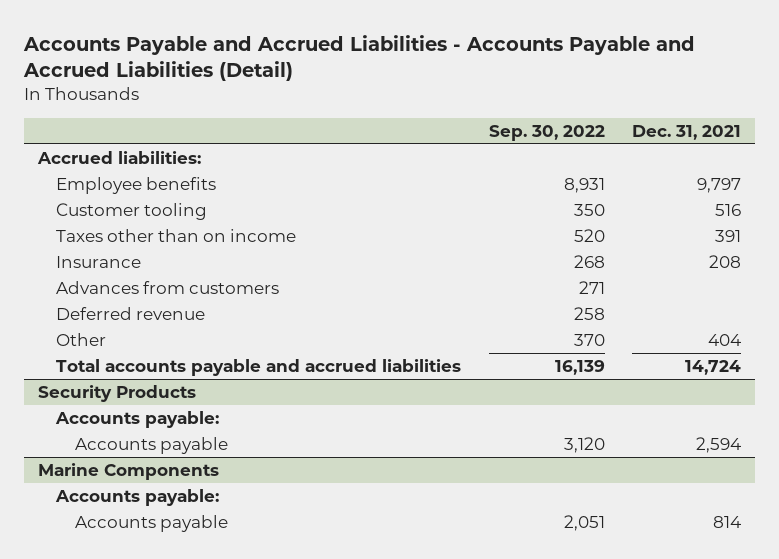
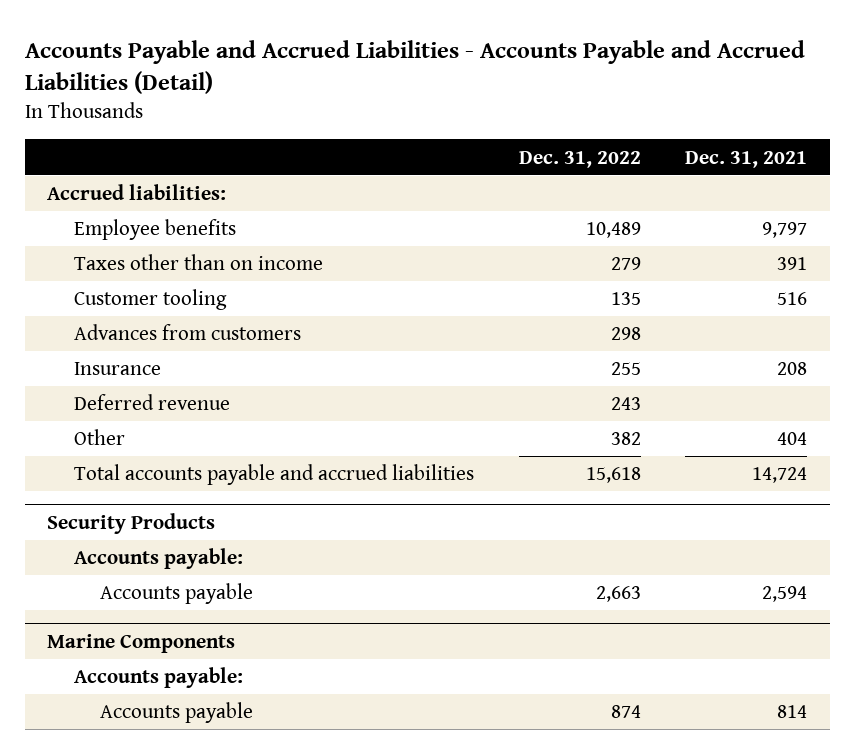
[488,124,605,141] Sep. 30, 2022 -> none
none -> [518,150,641,168] Dec. 31, 2022
[56,203,208,221] Customer tooling -> [73,289,227,311] Customer tooling
[56,256,142,269] Insurance -> [73,362,161,376] Insurance

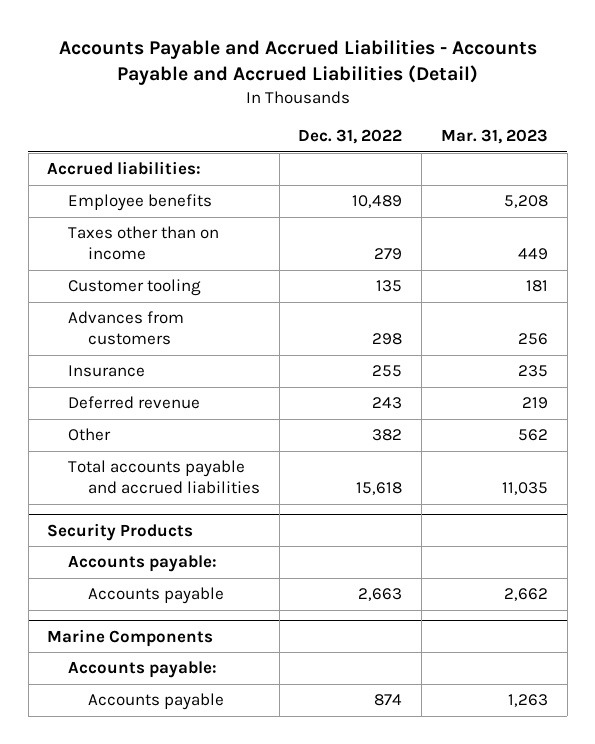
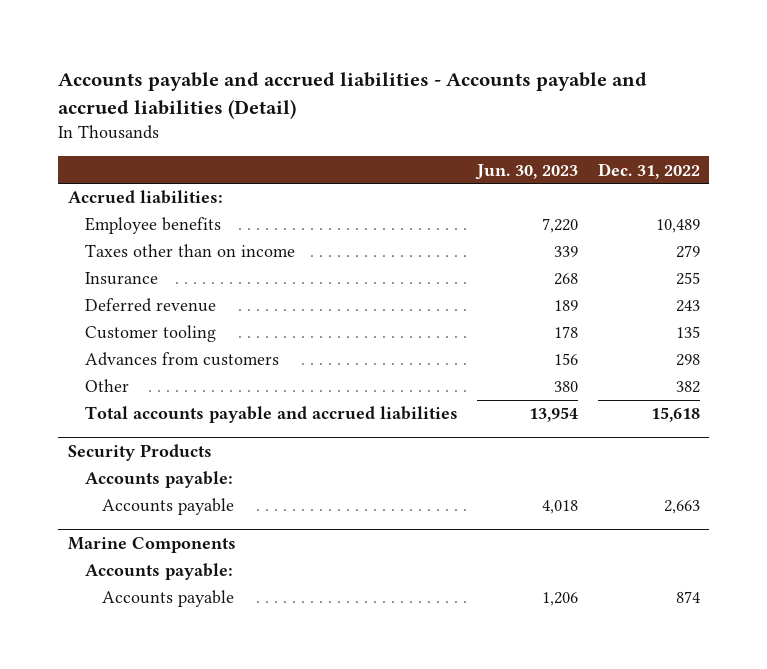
[58,40,537,86] Accounts Payable and Accrued Liabilities - Accounts Payable and Accrued Liabilities (Detail) -> [57,71,647,119] Accounts payable and accrued liabilities - Accounts payable and accrued liabilities (Detail)
[440,129,548,145] Mar. 31, 2023 -> none
none -> [475,163,579,180] Jun. 30, 2023
[67,279,201,297] Customer tooling -> [84,325,216,343] Customer tooling
[67,311,184,346] Advances from customers -> [84,352,279,367] Advances from customers

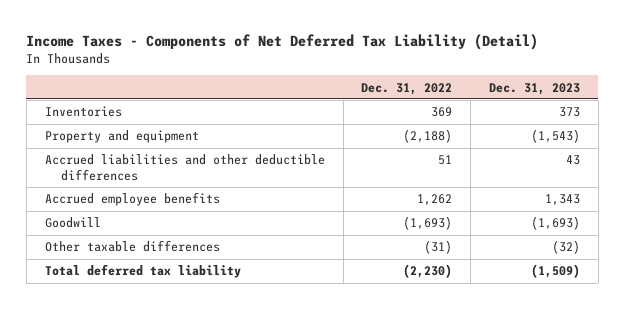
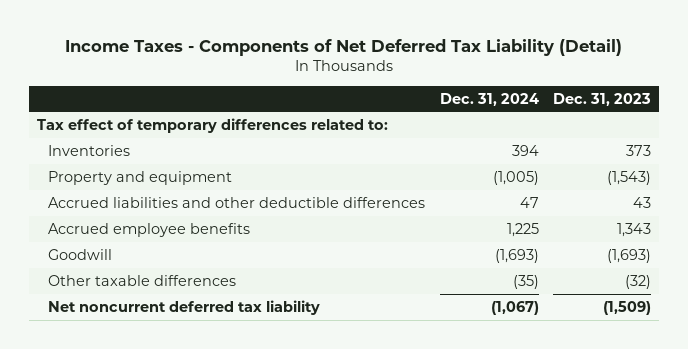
[361,82,453,95] Dec. 31, 2022 -> none
none -> [439,92,539,106] Dec. 31, 2024
none -> [36,117,388,133] Tax effect of temporary differences related to:
[44,264,241,279] Total deferred tax liability -> [47,299,320,315] Net noncurrent deferred tax liability

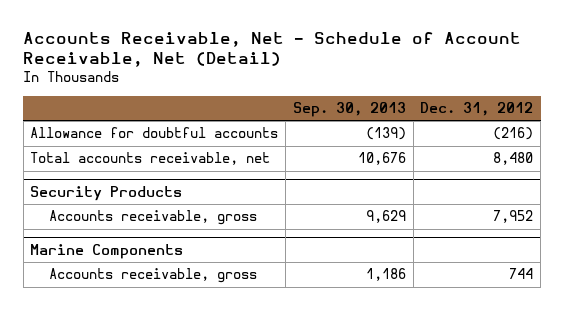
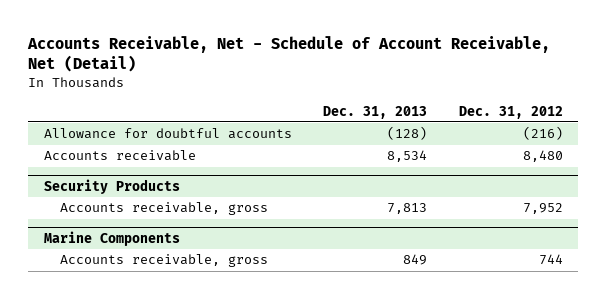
[292,102,406,118] Sep. 30, 2013 -> none
none -> [323,105,428,119] Dec. 31, 2013
[30,152,271,166] Total accounts receivable, net -> [44,150,197,162] Accounts receivable

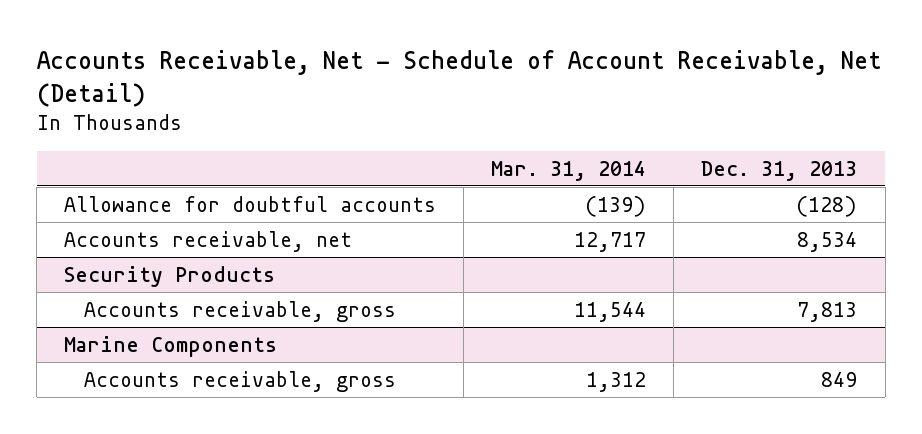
[458,105,563,119] Dec. 31, 2012 -> none
none -> [491,160,647,181] Mar. 31, 2014
[44,150,197,162] Accounts receivable -> [64,230,353,252] Accounts receivable, net

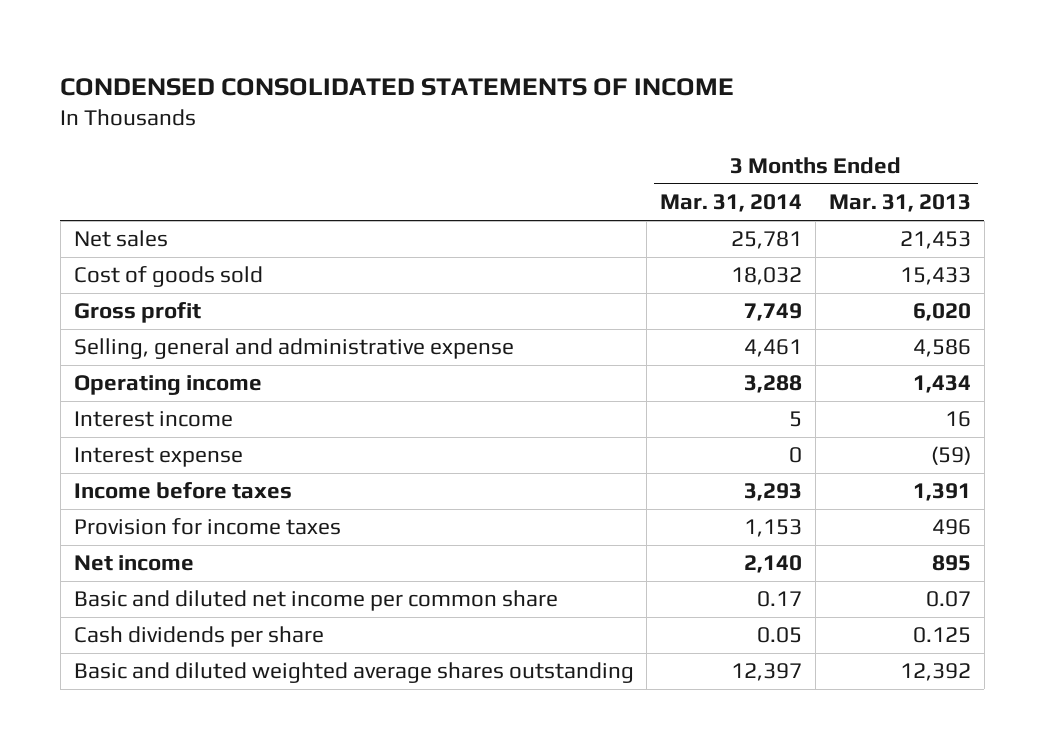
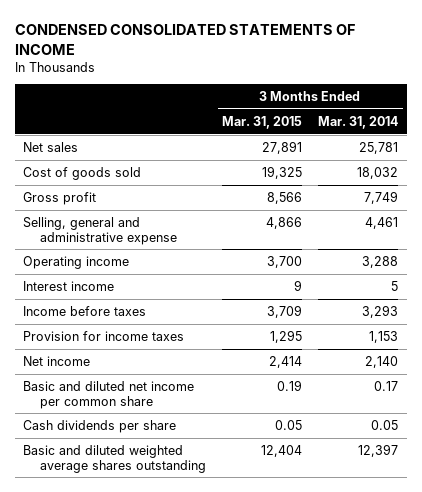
[829,194,972,213] Mar. 31, 2013 -> none
none -> [222,115,303,129] Mar. 31, 2015
[73,447,243,468] Interest expense -> none

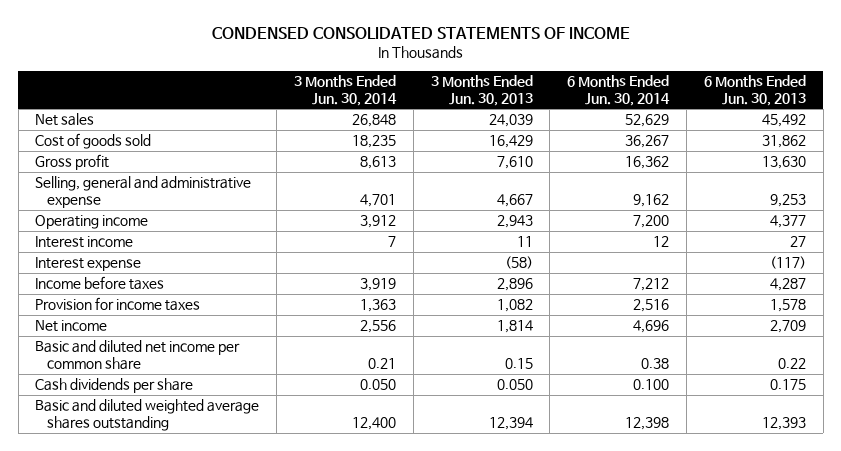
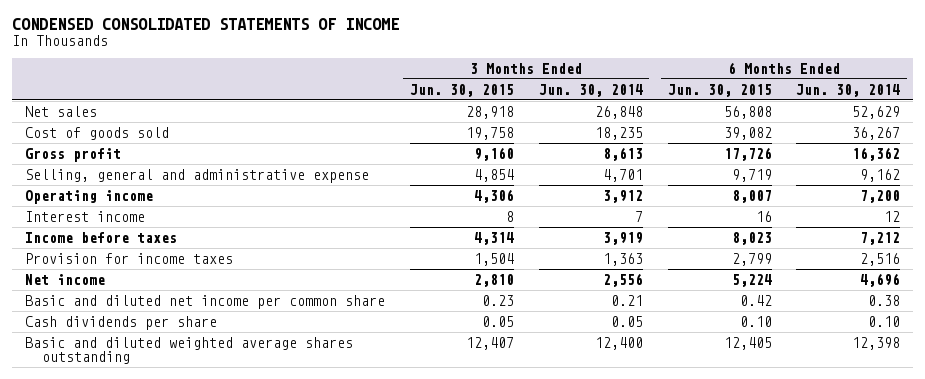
[430,74,533,106] 3 Months Ended Jun. 30, 2013 -> none
[703,74,806,106] 6 Months Ended Jun. 30, 2013 -> none
none -> [409,83,514,97] Jun. 30, 2015
none -> [667,83,772,97] Jun. 30, 2015
[35,257,142,272] Interest expense -> none
[359,379,396,391] 0.050 -> [610,315,643,327] 0.05
[633,379,670,391] 0.100 -> [868,315,901,327] 0.10

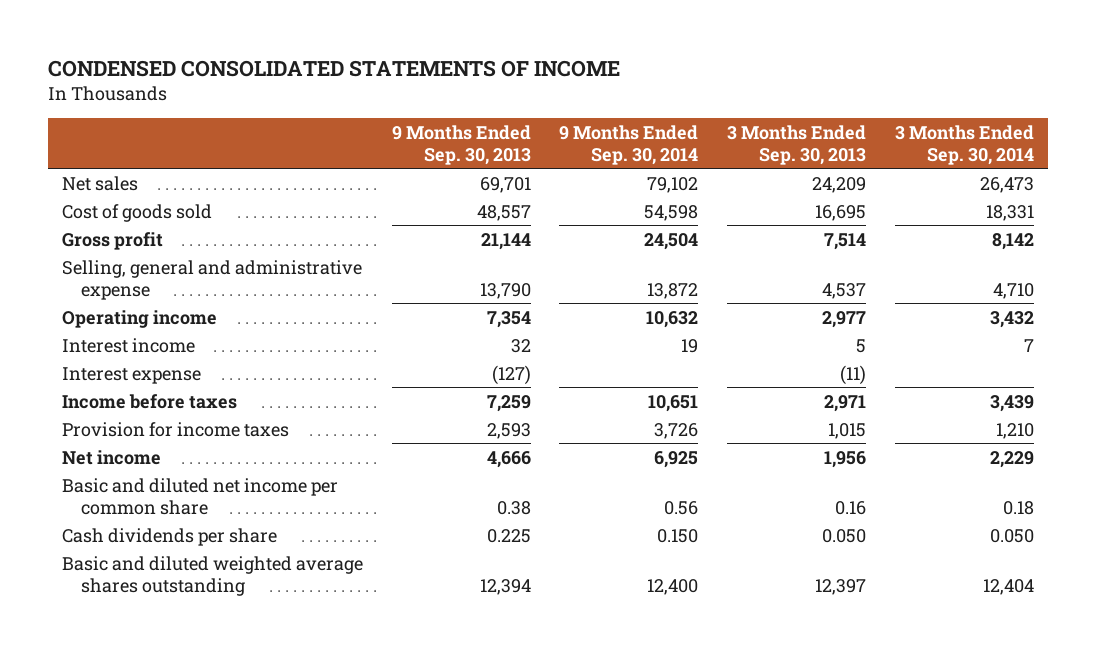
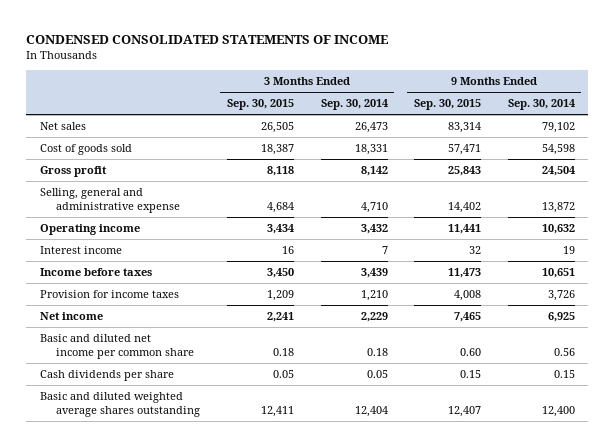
[391,124,531,165] 9 Months Ended Sep. 30, 2013 -> none
[726,124,866,165] 3 Months Ended Sep. 30, 2013 -> none
none -> [226,99,294,111] Sep. 30, 2015
none -> [414,99,482,111] Sep. 30, 2015
[61,366,201,384] Interest expense -> none
[657,528,699,543] 0.150 -> [553,370,575,379] 0.15
[989,528,1034,543] 0.050 -> [366,370,388,379] 0.05

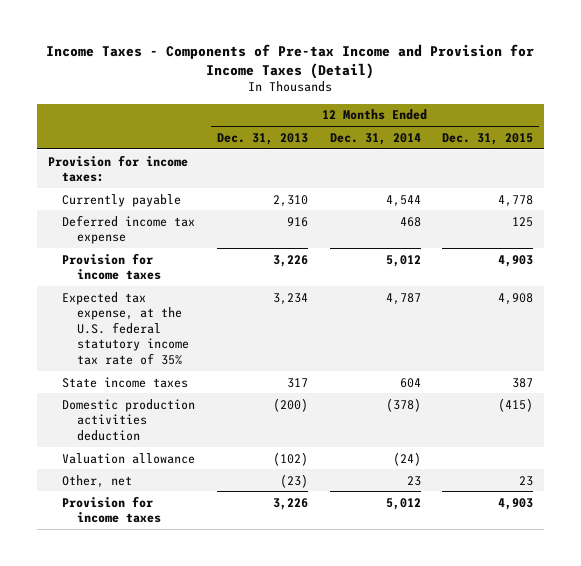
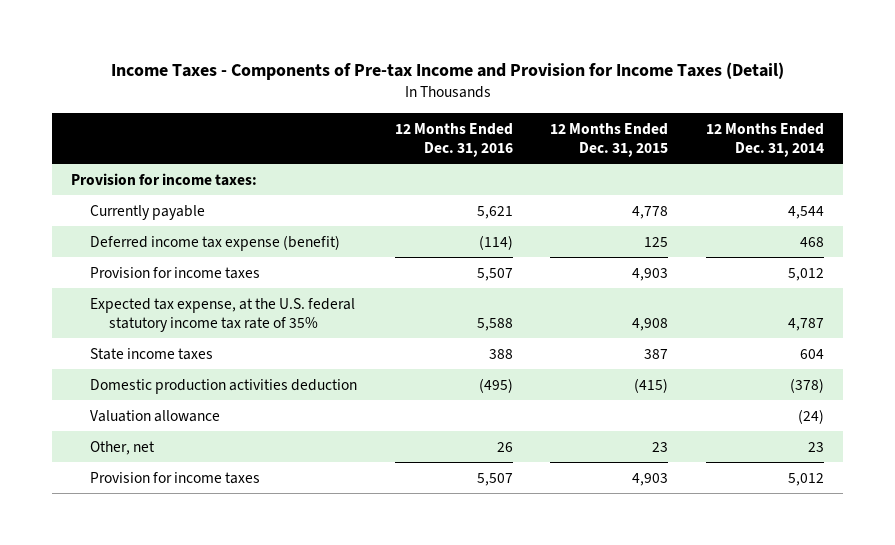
[216,132,308,145] Dec. 31, 2013 -> none
none -> [394,122,513,157] 12 Months Ended Dec. 31, 2016
[62,214,196,245] Deferred income tax expense -> [89,234,340,251] Deferred income tax expense (benefit)

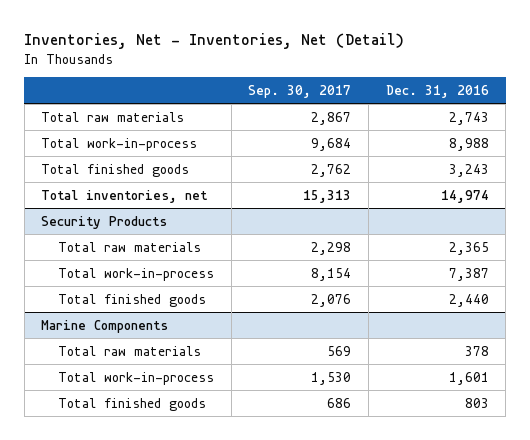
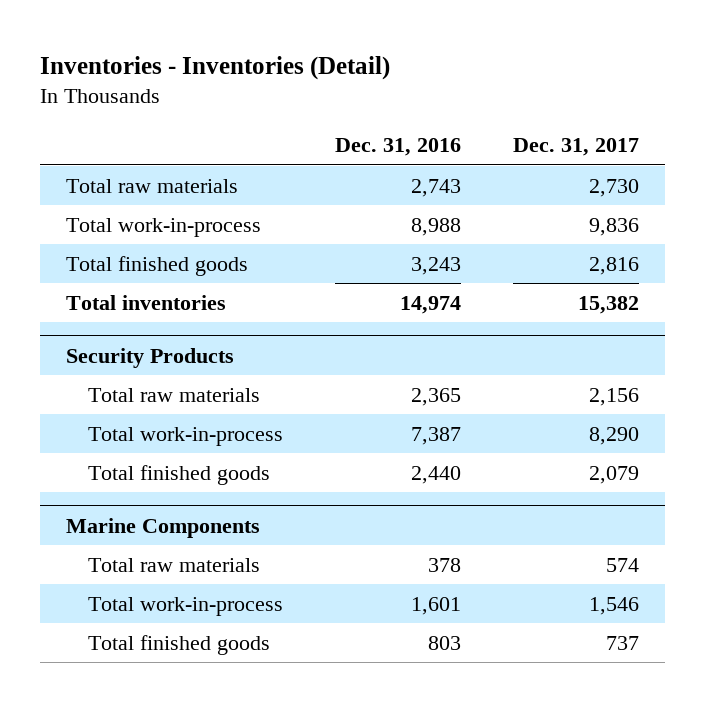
[24,33,405,50] Inventories, Net - Inventories, Net (Detail) -> [40,55,391,80] Inventories - Inventories (Detail)
[248,84,352,98] Sep. 30, 2017 -> none
none -> [512,138,639,157] Dec. 31, 2017
[41,189,209,203] Total inventories, net -> [65,294,226,310] Total inventories

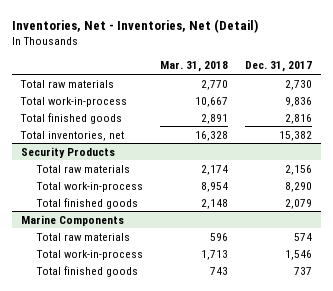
[40,55,391,80] Inventories - Inventories (Detail) -> [12,19,259,34] Inventories, Net - Inventories, Net (Detail)
[334,138,461,157] Dec. 31, 2016 -> none
none -> [159,61,228,73] Mar. 31, 2018
[65,294,226,310] Total inventories -> [20,130,125,141] Total inventories, net

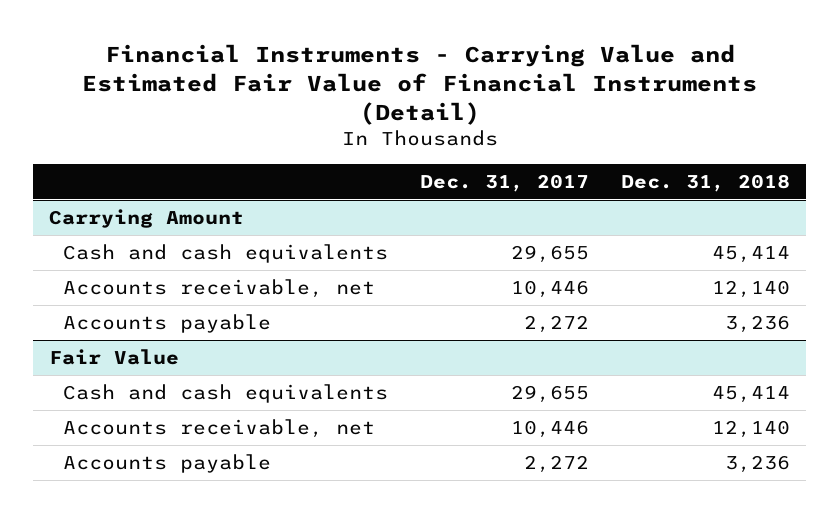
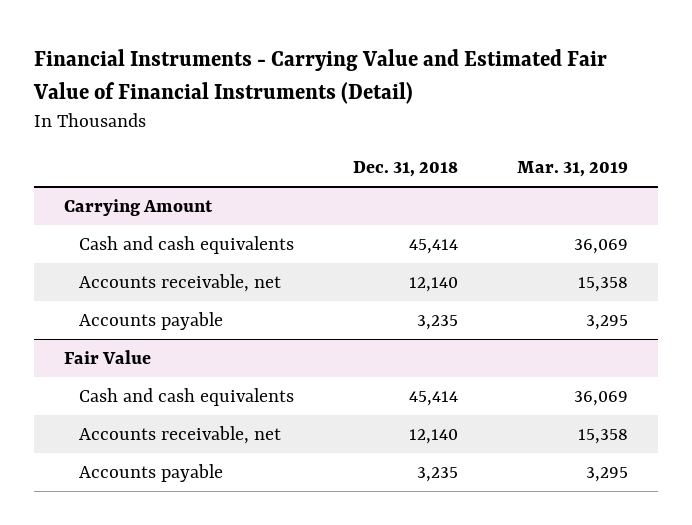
[420,173,590,192] Dec. 31, 2017 -> none
none -> [517,160,629,177] Mar. 31, 2019
[725,315,791,334] 3,236 -> [417,315,459,331] 3,235
[725,455,791,474] 3,236 -> [417,467,459,483] 3,235

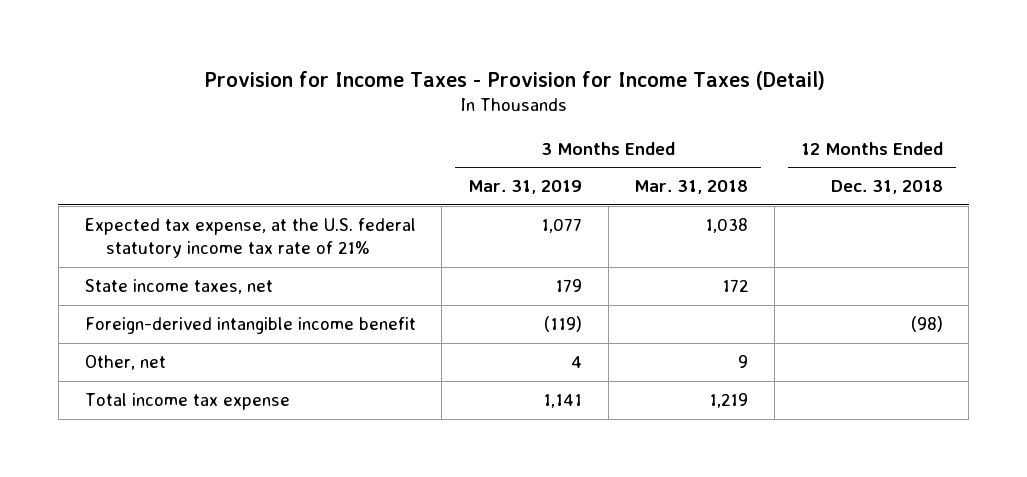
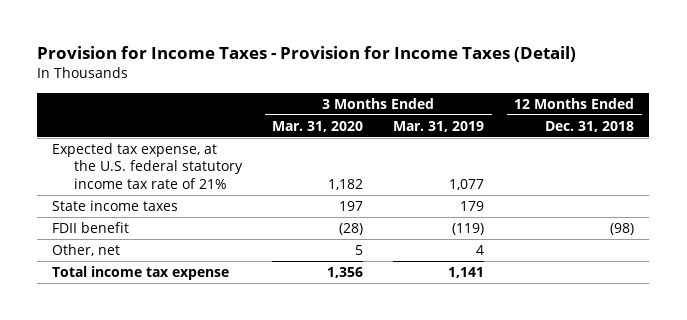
[634,180,749,195] Mar. 31, 2018 -> none
none -> [272,120,364,132] Mar. 31, 2020
[84,278,273,294] State income taxes, net -> [52,200,179,212] State income taxes
[84,316,416,334] Foreign-derived intangible income benefit -> [52,222,130,234] FDII benefit

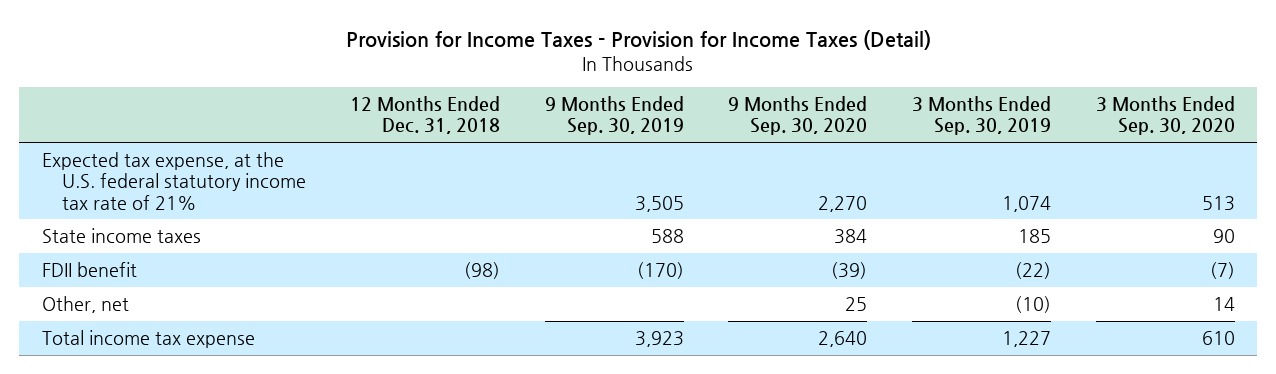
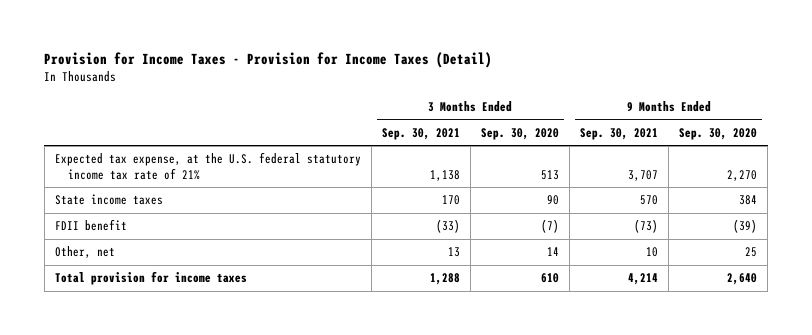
[350,96,501,135] 12 Months Ended Dec. 31, 2018 -> none
[544,96,684,136] 9 Months Ended Sep. 30, 2019 -> none
[911,96,1051,136] 3 Months Ended Sep. 30, 2019 -> none
none -> [381,127,460,140] Sep. 30, 2021
none -> [580,127,659,140] Sep. 30, 2021
[41,330,255,349] Total income tax expense -> [54,271,247,286] Total provision for income taxes

